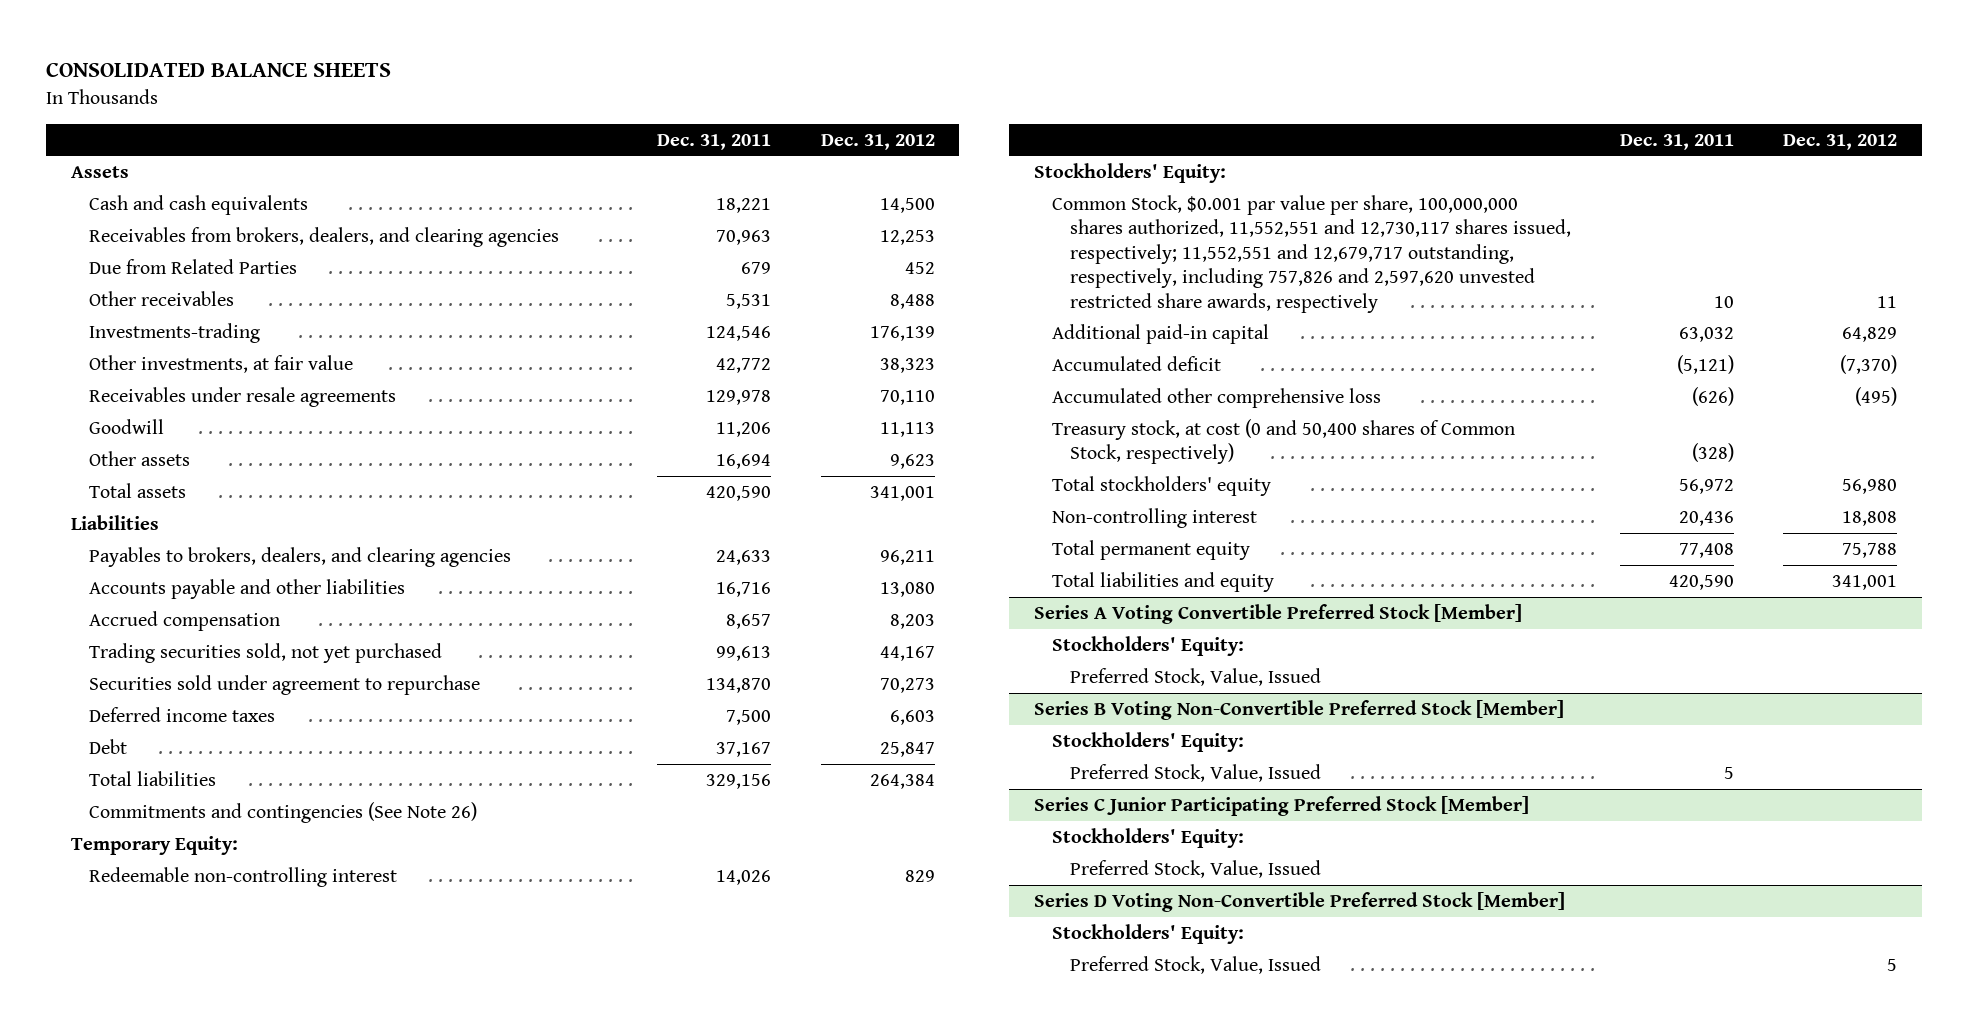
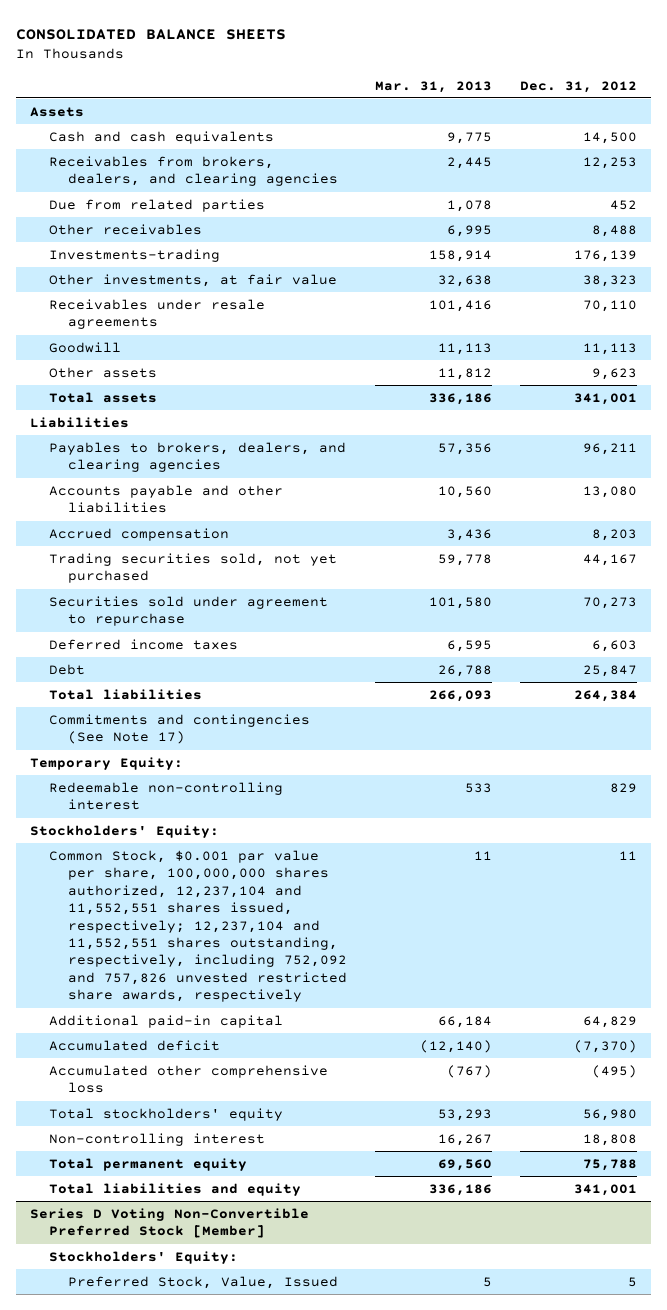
[657,133,772,150] Dec. 31, 2011 -> none
none -> [375,80,493,93] Mar. 31, 2013
[88,258,297,274] Due from Related Parties -> [49,198,266,212] Due from related parties
[88,801,477,823] Commitments and contingencies (See Note 26) -> [49,713,311,745] Commitments and contingencies (See Note 17)
[1051,194,1571,313] Common Stock, $0.001 par value per share, 100,000,000 shares authorized, 11,552,551 and 12,730,117 shares issued, respectively; 11,552,551 and 12,679,717 outstanding, respectively, including 757,826 and 2,597,620 unvested restricted share awards, respectively -> [49,849,348,1003] Common Stock, $0.001 par value per share, 100,000,000 shares authorized, 12,237,104 and 11,552,551 shares issued, respectively; 12,237,104 and 11,552,551 shares outstanding, respectively, including 752,092 and 757,826 unvested restricted share awards, respectively
[1051,418,1515,465] Treasury stock, at cost (0 and 50,400 shares of Common Stock, respectively) -> none
[1033,603,1522,624] Series A Voting Convertible Preferred Stock [Member] -> none
[1051,635,1244,656] Stockholders' Equity: -> none
[1069,667,1321,686] Preferred Stock, Value, Issued -> none
[1033,699,1564,720] Series B Voting Non-Convertible Preferred Stock [Member] -> none
[1051,731,1244,752] Stockholders' Equity: -> none
[1069,763,1321,782] Preferred Stock, Value, Issued -> none
[1033,795,1529,816] Series C Junior Participating Preferred Stock [Member] -> none
[1051,827,1244,848] Stockholders' Equity: -> none
[1069,859,1321,878] Preferred Stock, Value, Issued -> none

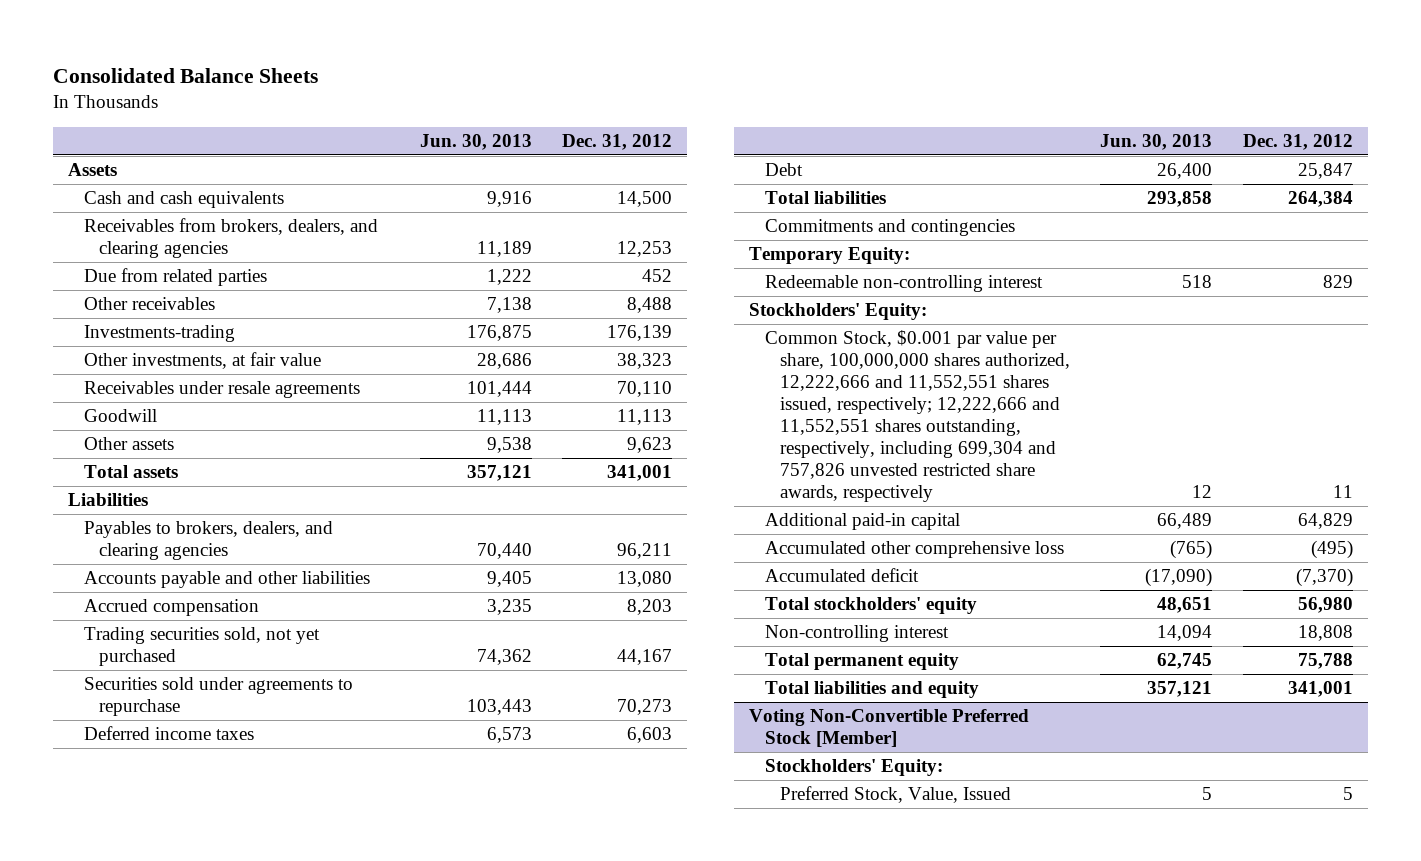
[16,28,287,40] CONSOLIDATED BALANCE SHEETS -> [53,67,319,83] Consolidated Balance Sheets
[375,80,493,93] Mar. 31, 2013 -> none
none -> [419,134,532,151] Jun. 30, 2013
[49,595,329,627] Securities sold under agreement to repurchase -> [83,677,353,717] Securities sold under agreements to repurchase
[49,713,311,745] Commitments and contingencies (See Note 17) -> [764,219,1015,237] Commitments and contingencies
[49,849,348,1003] Common Stock, $0.001 par value per share, 100,000,000 shares authorized, 12,237,104 and 11,552,551 shares issued, respectively; 12,237,104 and 11,552,551 shares outstanding, respectively, including 752,092 and 757,826 unvested restricted share awards, respectively -> [764,330,1071,503] Common Stock, $0.001 par value per share, 100,000,000 shares authorized, 12,222,666 and 11,552,551 shares issued, respectively; 12,222,666 and 11,552,551 shares outstanding, respectively, including 699,304 and 757,826 unvested restricted share awards, respectively
[49,1039,221,1051] Accumulated deficit -> [764,568,919,583] Accumulated deficit
[29,1207,309,1239] Series D Voting Non-Convertible Preferred Stock [Member] -> [749,709,1030,748] Voting Non-Convertible Preferred Stock [Member]

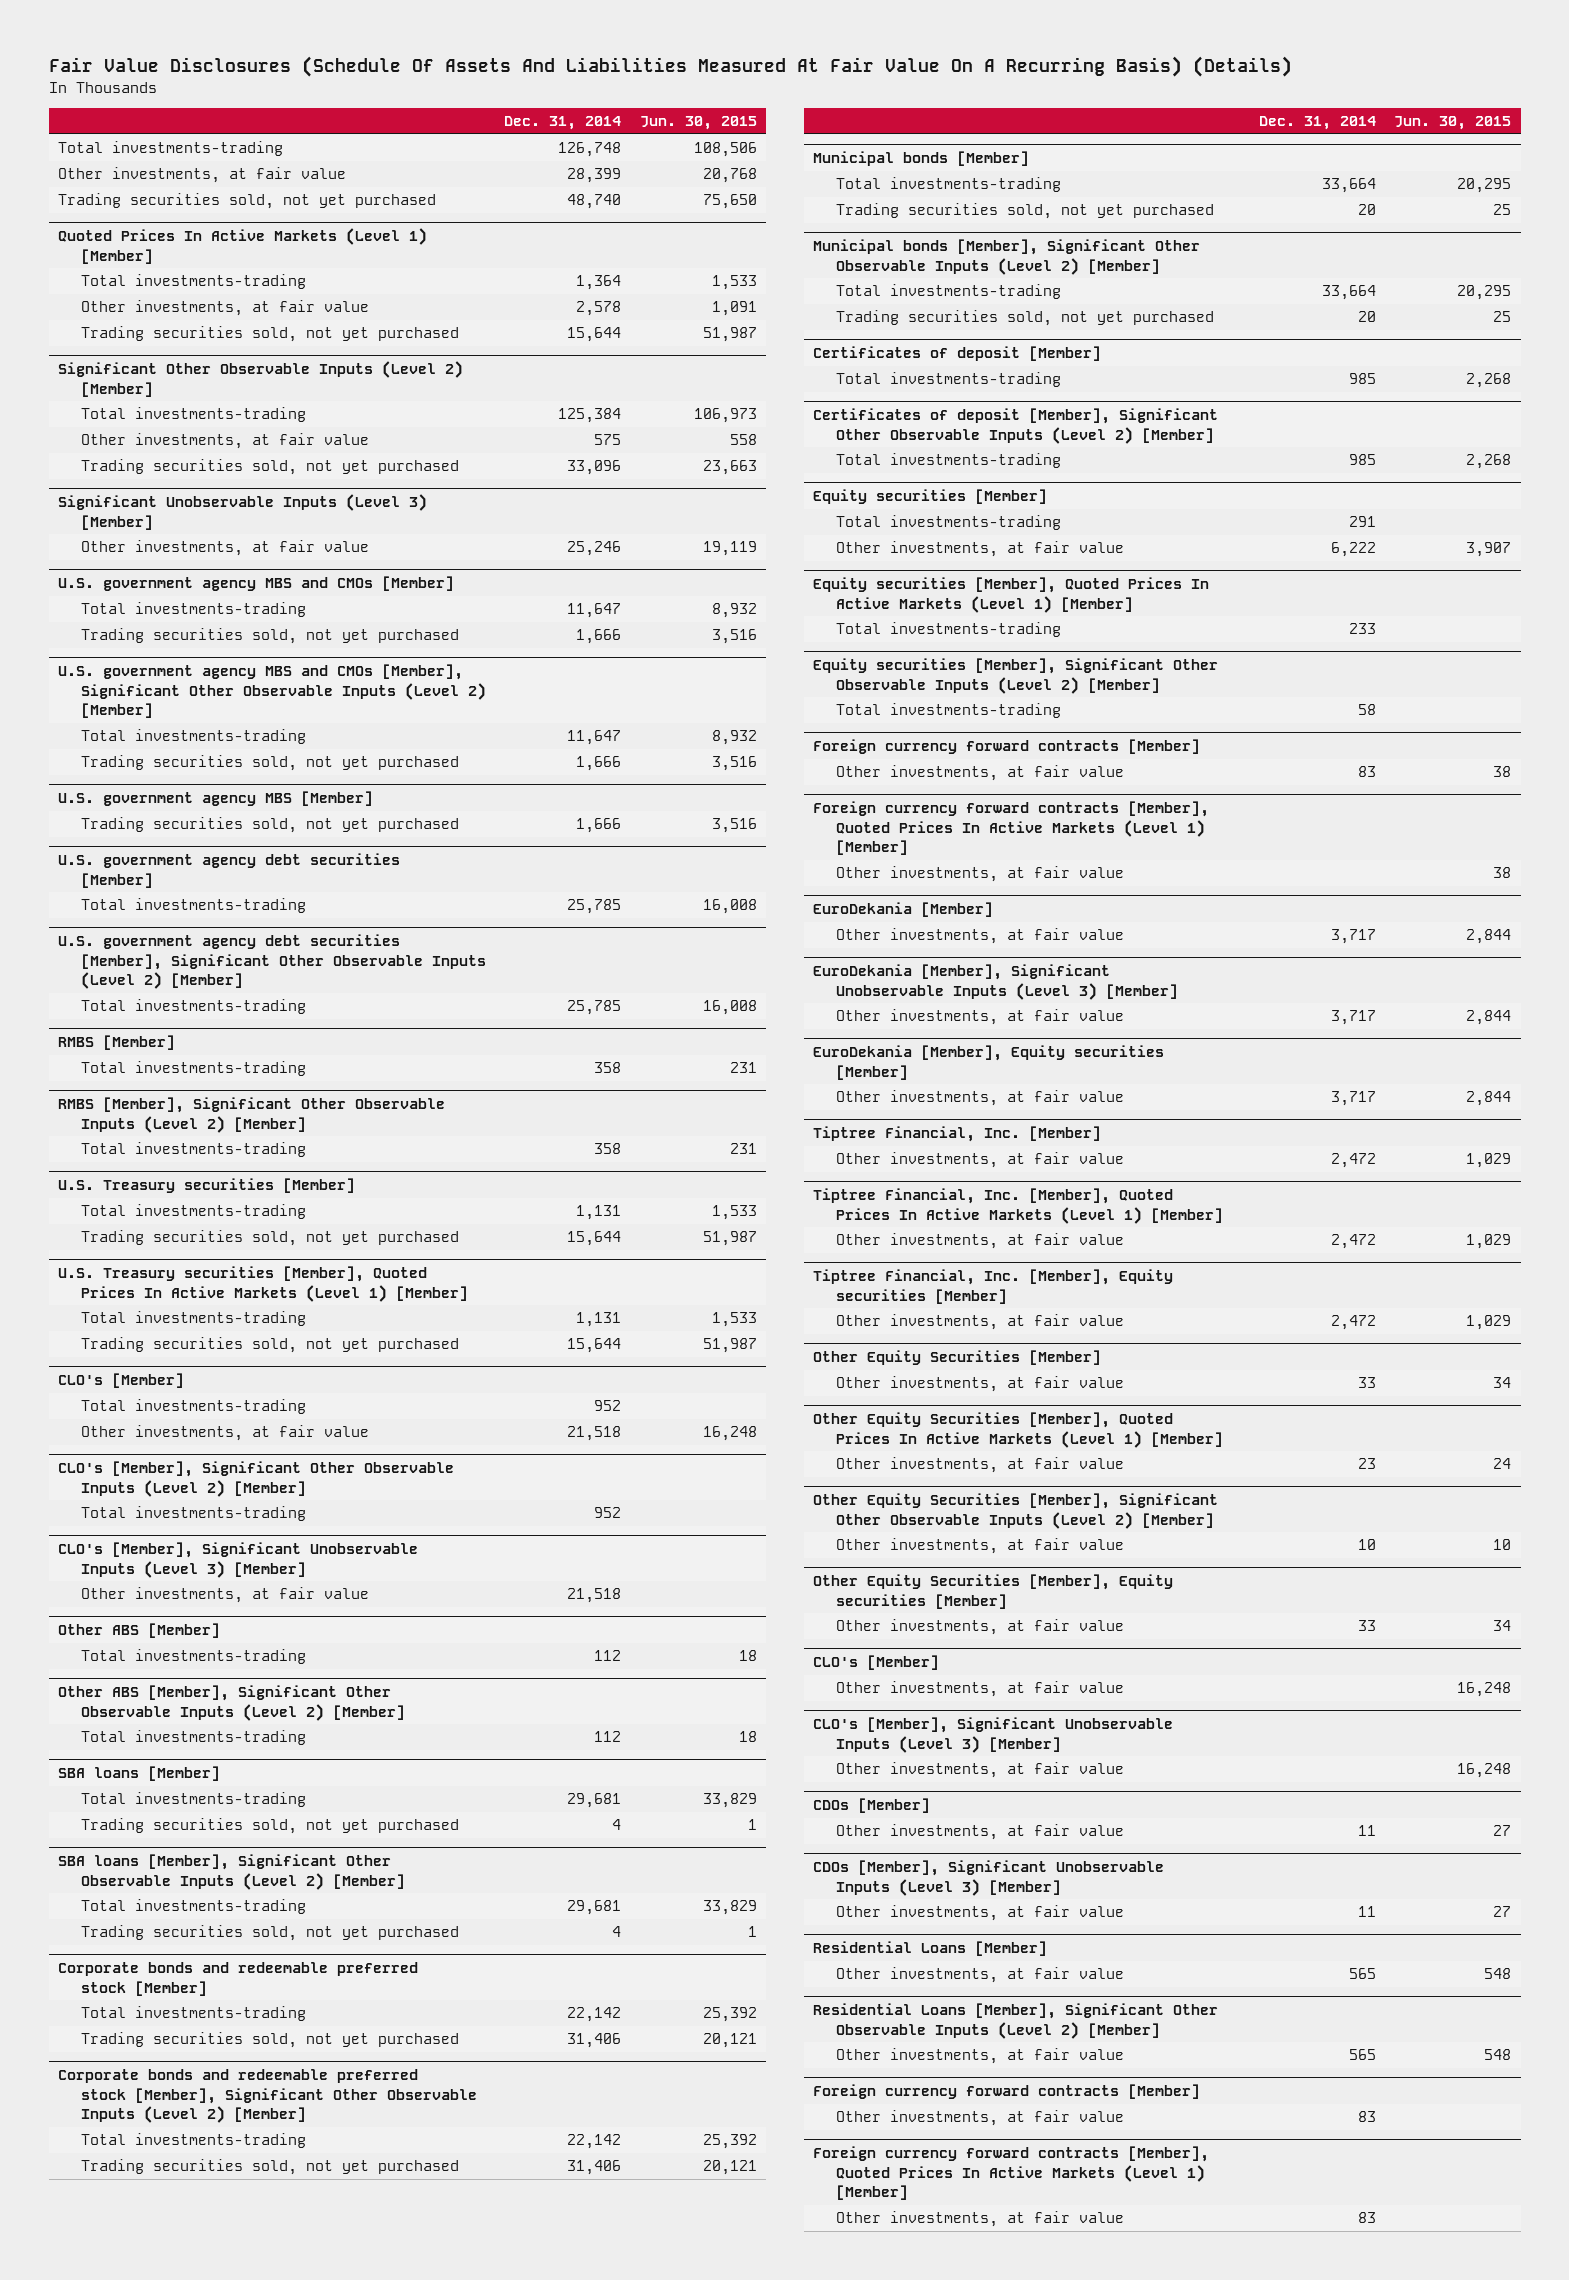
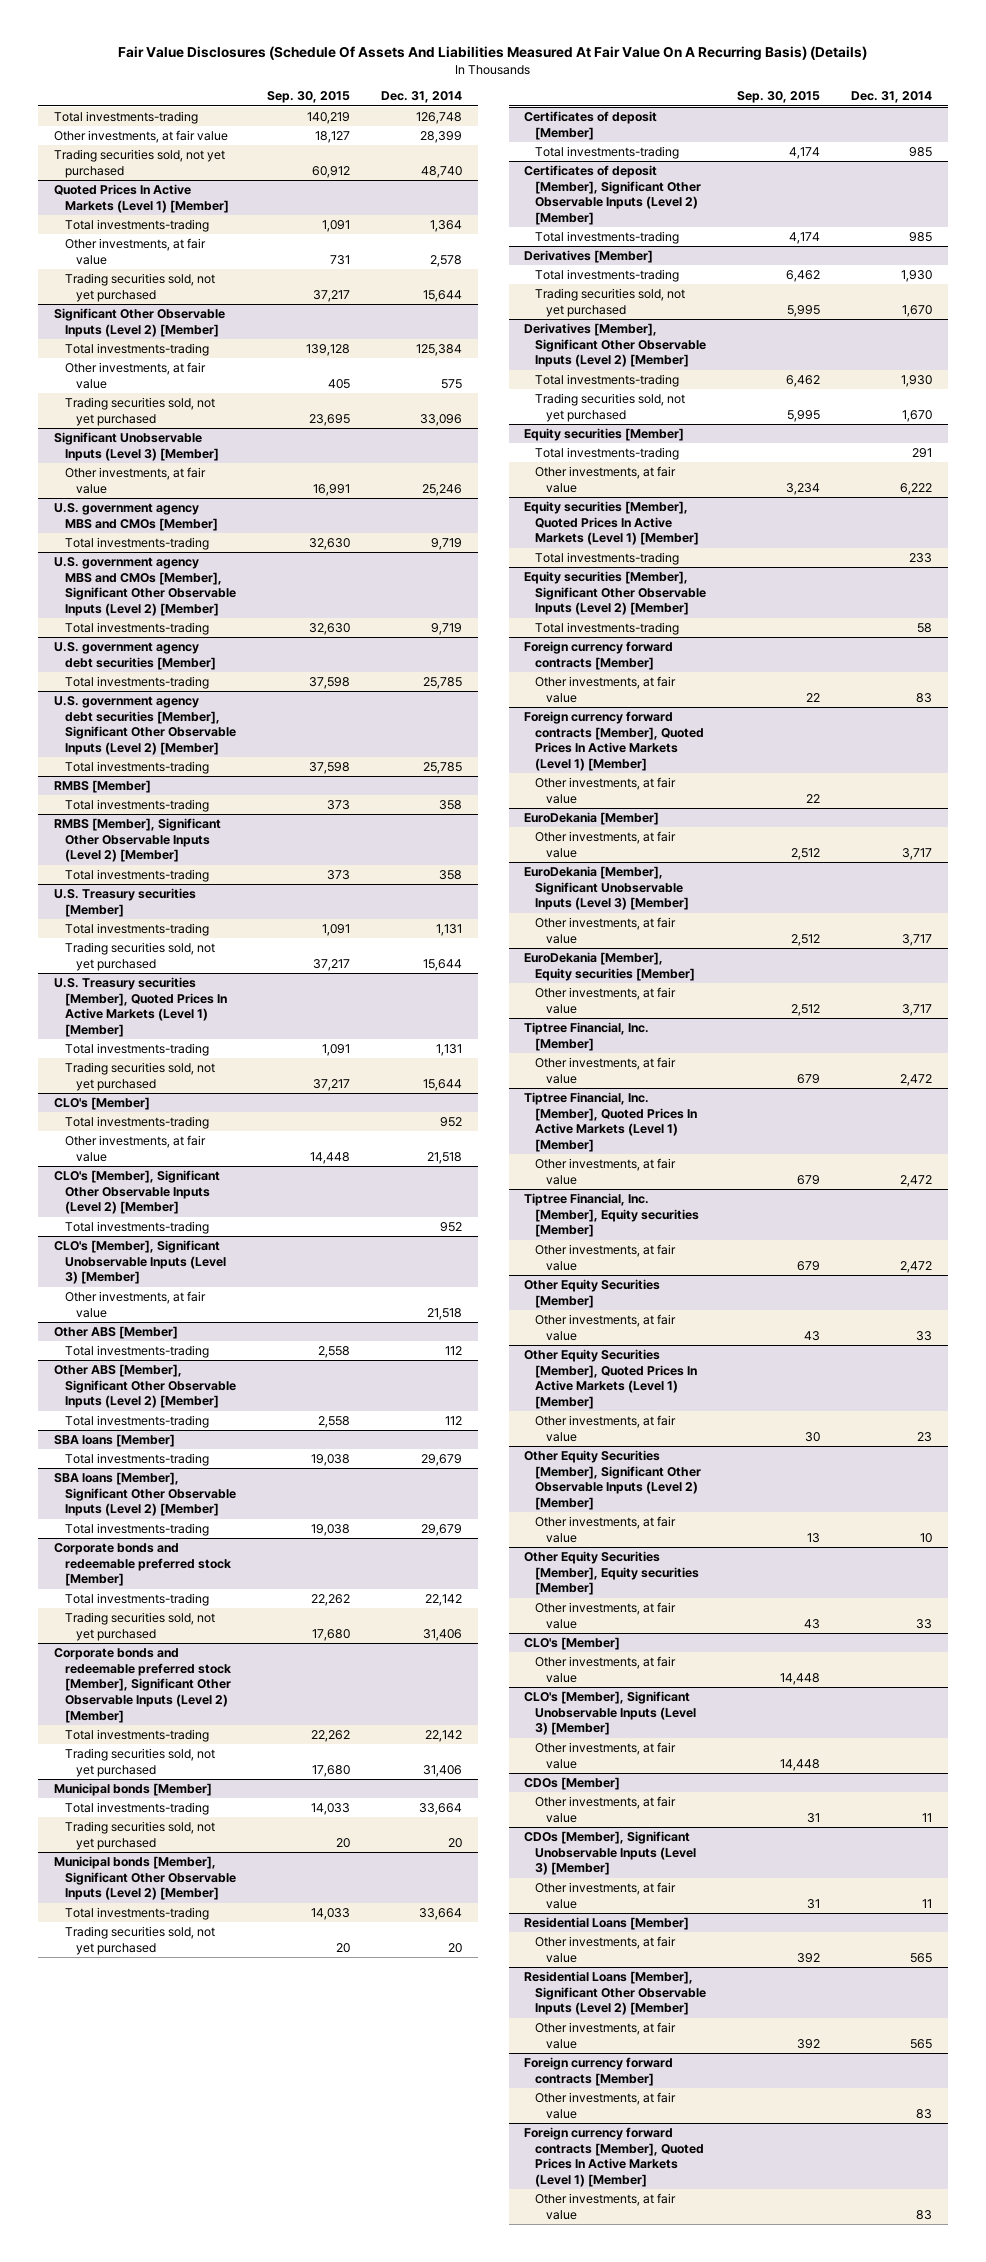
[639,115,757,130] Jun. 30, 2015 -> none
none -> [267,91,351,104] Sep. 30, 2015
[80,628,459,645] Trading securities sold, not yet purchased -> none
[567,603,622,619] 11,647 -> [431,537,463,550] 9,719
[80,755,459,772] Trading securities sold, not yet purchased -> none
[57,791,373,807] U.S. government agency MBS [Member] -> none
[80,817,459,834] Trading securities sold, not yet purchased -> none
[567,730,622,746] 11,647 -> [431,622,463,635] 9,719
[80,1818,459,1835] Trading securities sold, not yet purchased -> none
[567,1793,622,1809] 29,681 -> [421,1453,463,1466] 29,679
[80,1925,459,1942] Trading securities sold, not yet purchased -> none
[567,1900,622,1916] 29,681 -> [421,1523,463,1536] 29,679
none -> [524,249,654,263] Derivatives [Member]
none -> [535,268,680,282] Total investments-trading
none -> [535,287,686,317] Trading securities sold, not yet purchased
none -> [524,322,707,368] Derivatives [Member], Significant Other Observable Inputs (Level 2) [Member]
none -> [535,373,680,387] Total investments-trading
none -> [535,392,686,422] Trading securities sold, not yet purchased

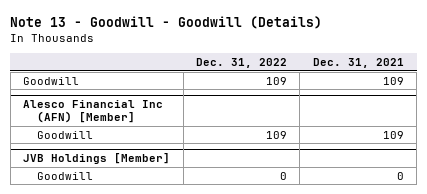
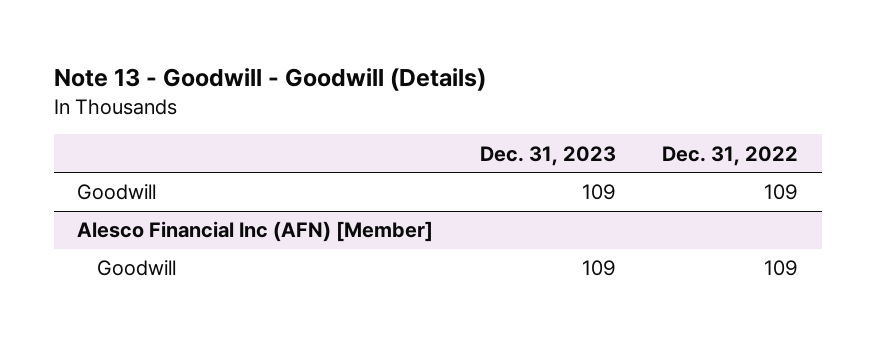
[312,58,404,69] Dec. 31, 2021 -> none
none -> [479,145,616,166] Dec. 31, 2023
[23,153,171,165] JVB Holdings [Member] -> none
[37,171,94,180] Goodwill -> none

